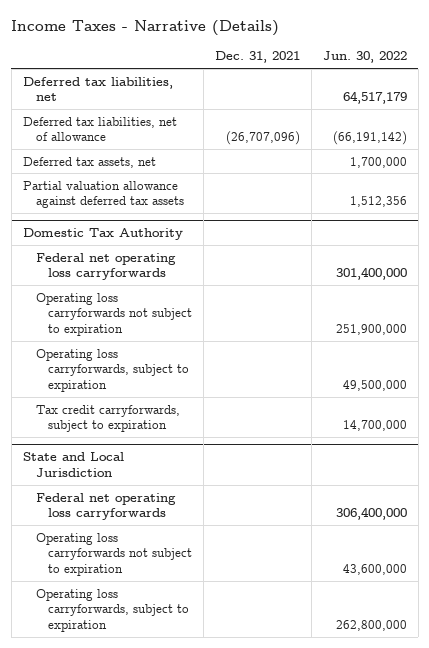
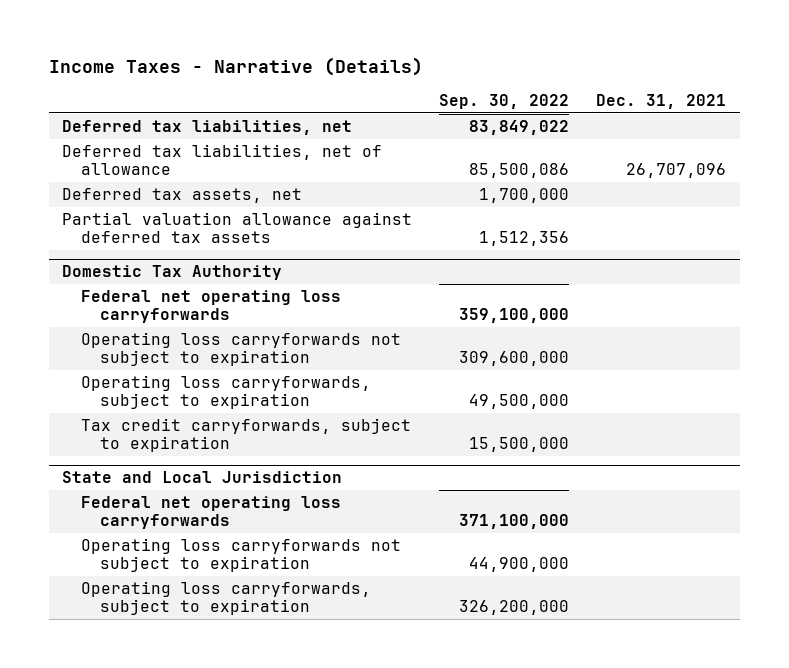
[322,51,407,64] Jun. 30, 2022 -> none
none -> [439,94,570,110] Sep. 30, 2022
[226,131,301,146] (26,707,096) -> [626,163,727,179] 26,707,096

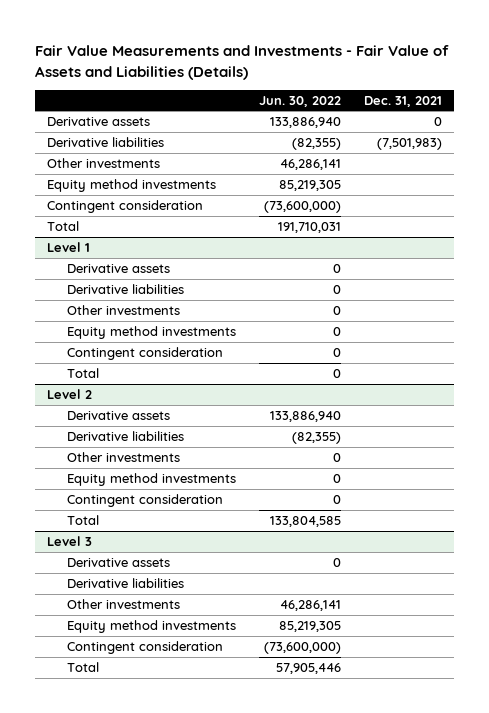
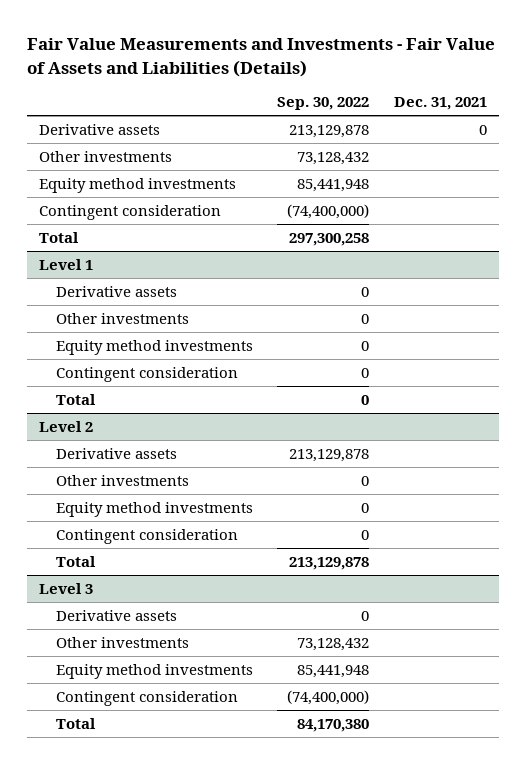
[259,95,342,107] Jun. 30, 2022 -> none
none -> [277,97,370,111] Sep. 30, 2022
[46,136,164,147] Derivative liabilities -> none
[67,283,185,294] Derivative liabilities -> none
[67,430,185,441] Derivative liabilities -> none
[67,577,185,588] Derivative liabilities -> none

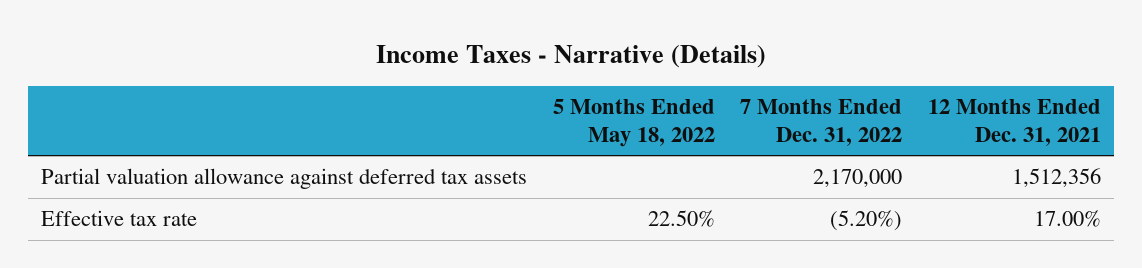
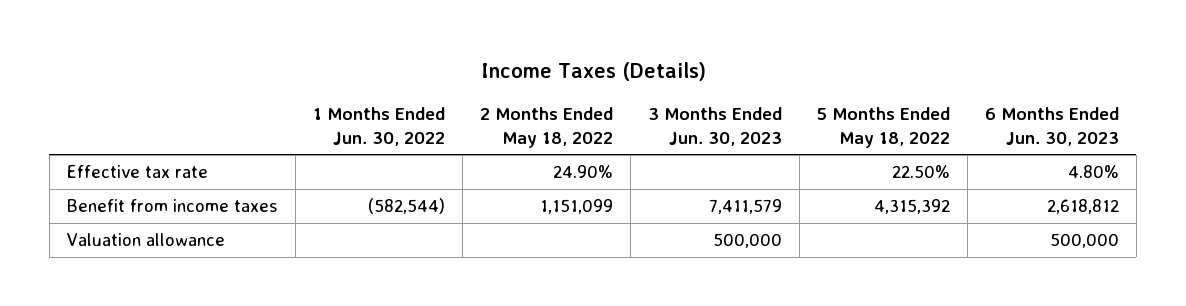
[375,45,766,69] Income Taxes - Narrative (Details) -> [480,62,706,82] Income Taxes (Details)
[740,99,903,146] 7 Months Ended Dec. 31, 2022 -> none
[928,99,1102,146] 12 Months Ended Dec. 31, 2021 -> none
none -> [312,107,445,146] 1 Months Ended Jun. 30, 2022
none -> [479,107,613,148] 2 Months Ended May 18, 2022
none -> [647,107,782,146] 3 Months Ended Jun. 30, 2023
none -> [984,107,1119,146] 6 Months Ended Jun. 30, 2023
[40,168,527,190] Partial valuation allowance against deferred tax assets -> none
none -> [66,199,278,213] Benefit from income taxes
none -> [66,233,225,247] Valuation allowance

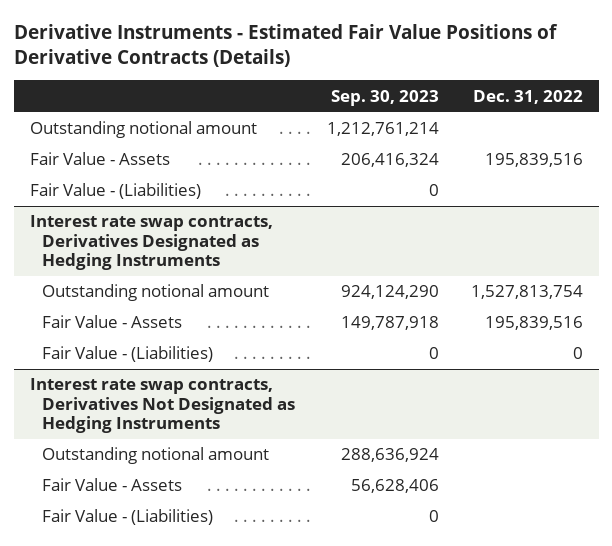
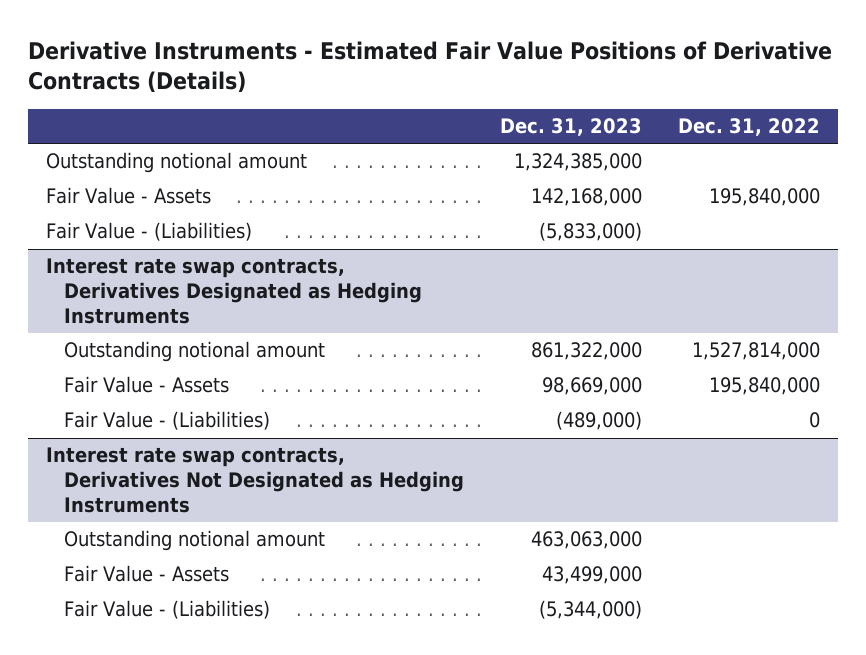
[330,89,439,106] Sep. 30, 2023 -> none
none -> [499,118,642,137] Dec. 31, 2023
[484,153,583,168] 195,839,516 -> [708,188,820,207] 195,840,000
[470,285,583,300] 1,527,813,754 -> [691,342,820,361] 1,527,814,000
[484,316,583,331] 195,839,516 -> [708,377,820,396] 195,840,000

